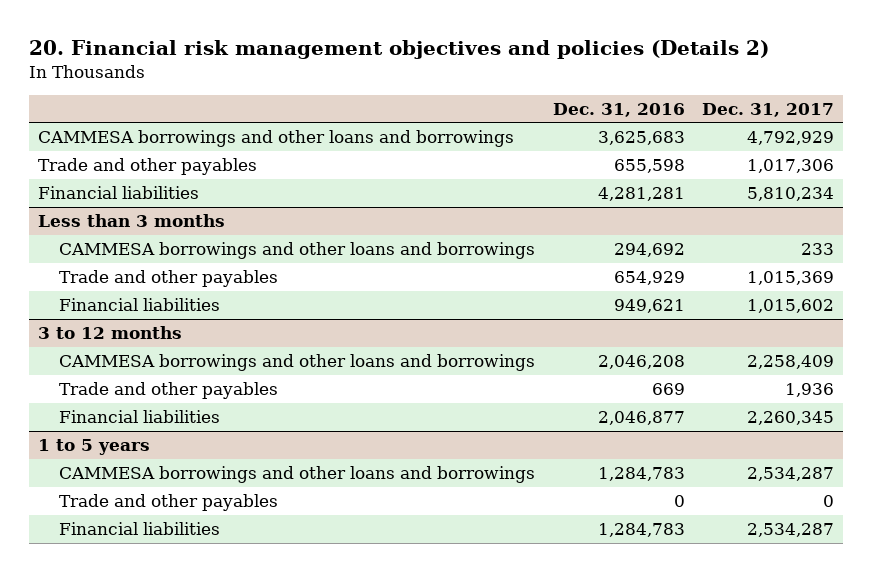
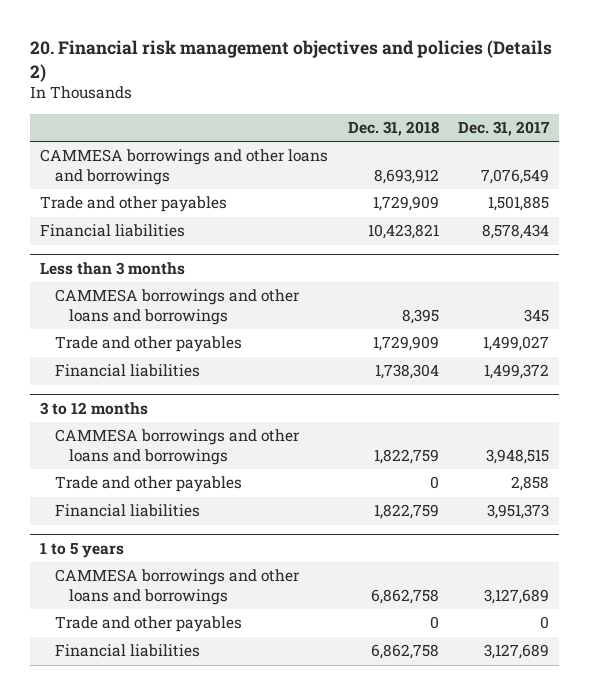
[552,102,685,117] Dec. 31, 2016 -> none
none -> [347,121,439,137] Dec. 31, 2018
[747,130,835,145] 4,792,929 -> [481,168,550,184] 7,076,549
[747,158,835,173] 1,017,306 -> [488,196,550,212] 1,501,885
[747,186,835,201] 5,810,234 -> [482,224,550,240] 8,578,434
[801,242,835,255] 233 -> [524,308,550,322] 345
[747,270,835,285] 1,015,369 -> [483,336,550,352] 1,499,027
[747,298,835,313] 1,015,602 -> [484,364,550,380] 1,499,372
[747,354,835,369] 2,258,409 -> [486,448,550,464] 3,948,515
[785,382,835,397] 1,936 -> [511,476,550,492] 2,858
[747,410,835,425] 2,260,345 -> [487,504,550,520] 3,951,373
[747,466,835,481] 2,534,287 -> [484,588,550,604] 3,127,689
[747,522,835,537] 2,534,287 -> [484,644,550,660] 3,127,689

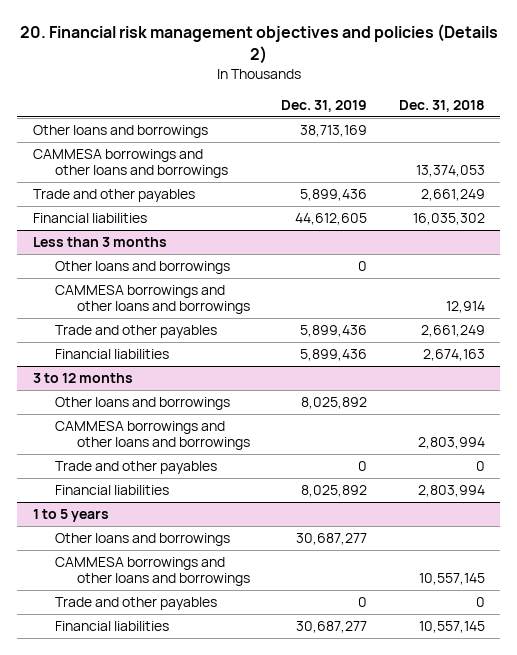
[458,121,551,137] Dec. 31, 2017 -> none
none -> [281,99,368,112] Dec. 31, 2019
none -> [32,125,208,139] Other loans and borrowings
[373,168,439,184] 8,693,912 -> [415,165,485,178] 13,374,053
[372,196,439,212] 1,729,909 -> [420,189,485,202] 2,661,249
[367,224,439,240] 10,423,821 -> [412,213,485,226] 16,035,302
none -> [54,261,230,275] Other loans and borrowings
[401,308,439,324] 8,395 -> [445,301,485,314] 12,914
[372,336,439,352] 1,729,909 -> [420,325,485,338] 2,661,249
[374,364,439,380] 1,738,304 -> [422,349,485,362] 2,674,163
none -> [54,397,230,411] Other loans and borrowings
[373,448,439,464] 1,822,759 -> [417,437,485,450] 2,803,994
[373,504,439,520] 1,822,759 -> [417,485,485,498] 2,803,994
none -> [54,533,230,547] Other loans and borrowings
[370,588,439,604] 6,862,758 -> [418,573,485,586] 10,557,145
[370,644,439,660] 6,862,758 -> [418,621,485,634] 10,557,145

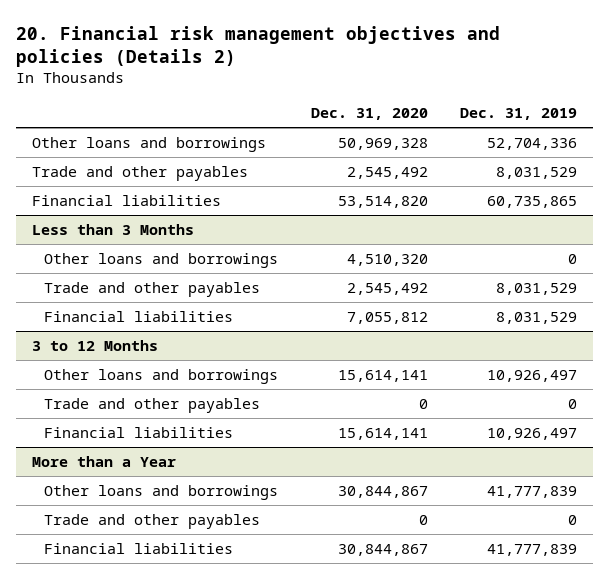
[398,99,485,112] Dec. 31, 2018 -> none
none -> [310,108,428,121] Dec. 31, 2020
[32,149,228,179] CAMMESA borrowings and other loans and borrowings -> none
[300,125,368,138] 38,713,169 -> [486,137,577,150] 52,704,336
[300,189,368,202] 5,899,436 -> [495,166,577,179] 8,031,529
[295,213,368,226] 44,612,605 -> [486,195,577,208] 60,735,865
[32,237,167,248] Less than 3 months -> [32,223,195,235] Less than 3 Months
[54,285,250,315] CAMMESA borrowings and other loans and borrowings -> none
[54,421,250,451] CAMMESA borrowings and other loans and borrowings -> none
[300,325,368,338] 5,899,436 -> [495,282,577,295] 8,031,529
[300,349,368,362] 5,899,436 -> [495,311,577,324] 8,031,529
[32,373,133,384] 3 to 12 months -> [32,339,159,351] 3 to 12 Months
[301,397,368,410] 8,025,892 -> [486,369,577,382] 10,926,497
[32,509,109,523] 1 to 5 years -> none
[54,557,250,587] CAMMESA borrowings and other loans and borrowings -> none
[301,485,368,498] 8,025,892 -> [486,427,577,440] 10,926,497
none -> [32,455,177,467] More than a Year
[296,533,368,546] 30,687,277 -> [486,485,577,498] 41,777,839
[296,621,368,634] 30,687,277 -> [486,543,577,556] 41,777,839

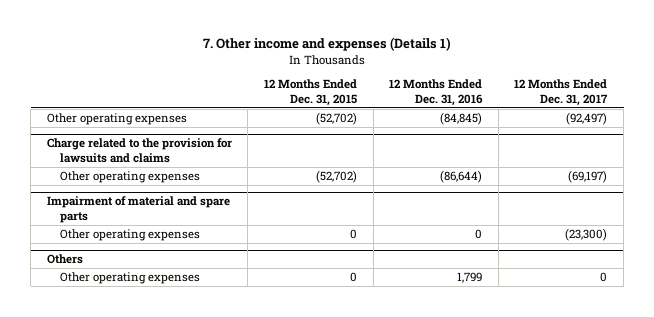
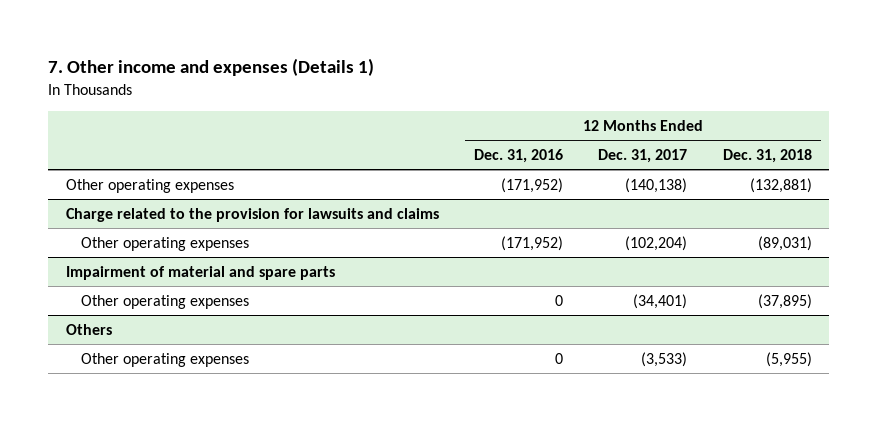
[263,79,357,107] 12 Months Ended Dec. 31, 2015 -> none
none -> [722,149,812,164] Dec. 31, 2018
[440,112,483,126] (84,845) -> [500,177,563,193] (171,952)
[566,112,608,126] (92,497) -> [625,177,688,193] (140,138)
[440,170,483,184] (86,644) -> [500,235,563,251] (171,952)
[568,170,608,184] (69,197) -> [625,235,688,251] (102,204)
[565,228,608,242] (23,300) -> [633,293,688,309] (34,401)
[457,272,483,284] 1,799 -> [554,352,563,364] 0
[600,272,608,283] 0 -> [641,351,688,367] (3,533)

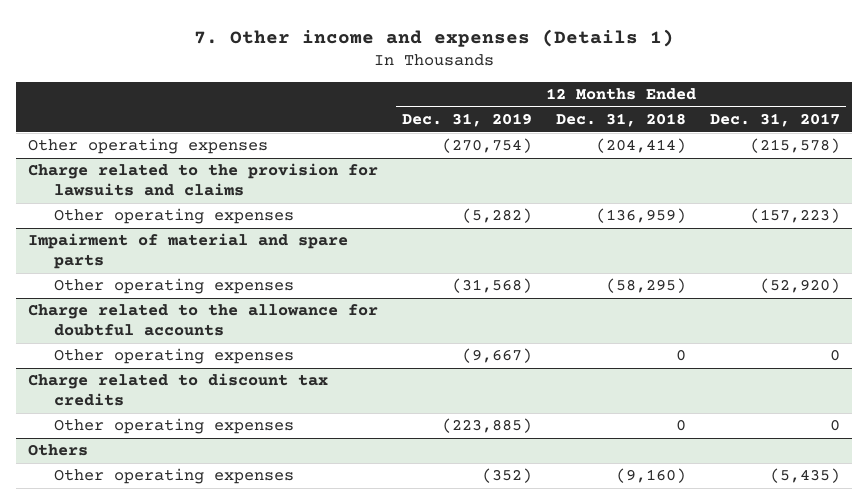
[473,149,563,164] Dec. 31, 2016 -> none
none -> [402,113,533,128] Dec. 31, 2019
[625,177,688,193] (140,138) -> [749,138,840,154] (215,578)
[749,177,812,193] (132,881) -> [596,138,687,154] (204,414)
[625,235,688,251] (102,204) -> [749,208,840,224] (157,223)
[757,235,812,251] (89,031) -> [596,208,687,224] (136,959)
[633,293,688,309] (34,401) -> [759,278,840,294] (52,920)
[757,293,812,309] (37,895) -> [606,278,687,294] (58,295)
none -> [28,304,379,337] Charge related to the allowance for doubtful accounts
none -> [54,348,295,365] Other operating expenses
none -> [28,373,329,407] Charge related to discount tax credits
none -> [54,418,295,435] Other operating expenses
[641,351,688,367] (3,533) -> [769,468,840,484] (5,435)
[765,351,812,367] (5,955) -> [616,468,687,484] (9,160)

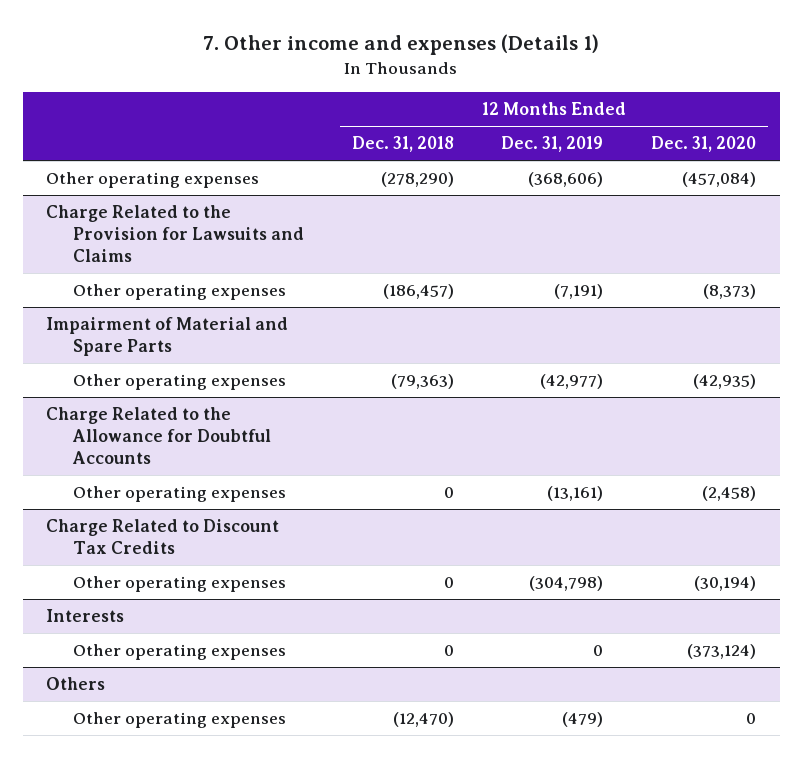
[709,113,840,128] Dec. 31, 2017 -> none
none -> [650,136,756,153] Dec. 31, 2020
[442,138,533,154] (270,754) -> [528,172,604,188] (368,606)
[596,138,687,154] (204,414) -> [380,172,454,188] (278,290)
[28,163,379,197] Charge related to the provision for lawsuits and claims -> [46,205,304,263] Charge Related to the Provision for Lawsuits and Claims
[462,208,533,224] (5,282) -> [554,284,604,300] (7,191)
[596,208,687,224] (136,959) -> [382,284,454,300] (186,457)
[28,233,349,270] Impairment of material and spare parts -> [46,317,289,357] Impairment of Material and Spare Parts
[452,278,533,294] (31,568) -> [540,374,604,390] (42,977)
[606,278,687,294] (58,295) -> [390,374,454,390] (79,363)
[28,304,379,337] Charge related to the allowance for doubtful accounts -> [46,407,271,465] Charge Related to the Allowance for Doubtful Accounts
[462,348,533,364] (9,667) -> [547,486,604,502] (13,161)
[28,373,329,407] Charge related to discount tax credits -> [46,519,280,555] Charge Related to Discount Tax Credits
[442,418,533,434] (223,885) -> [529,576,604,592] (304,798)
none -> [46,609,125,623] Interests
none -> [72,644,286,661] Other operating expenses
[482,468,533,484] (352) -> [562,712,604,728] (479)
[616,468,687,484] (9,160) -> [392,712,454,728] (12,470)

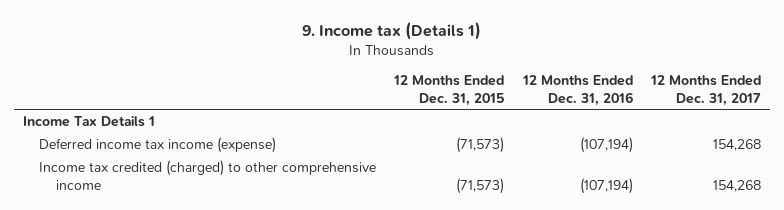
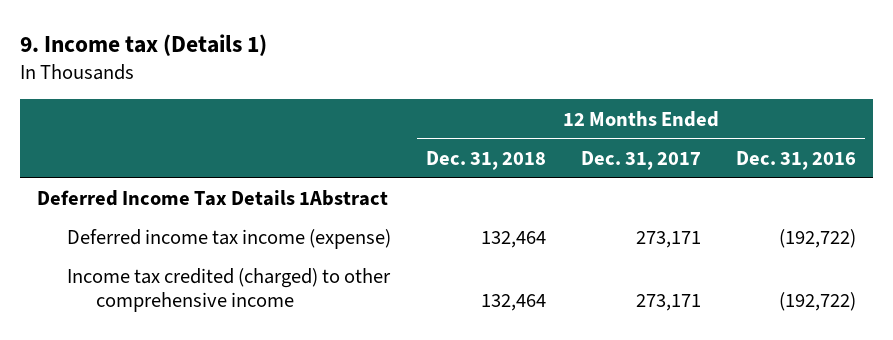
[393,74,505,106] 12 Months Ended Dec. 31, 2015 -> none
none -> [425,150,546,170] Dec. 31, 2018
[23,116,156,128] Income Tax Details 1 -> [37,190,389,207] Deferred Income Tax Details 1Abstract
[579,137,633,154] (107,194) -> [778,229,856,249] (192,722)
[712,139,761,152] 154,268 -> [635,231,701,249] 273,171
[579,177,633,194] (107,194) -> [778,292,856,312] (192,722)
[712,179,761,192] 154,268 -> [635,294,701,312] 273,171

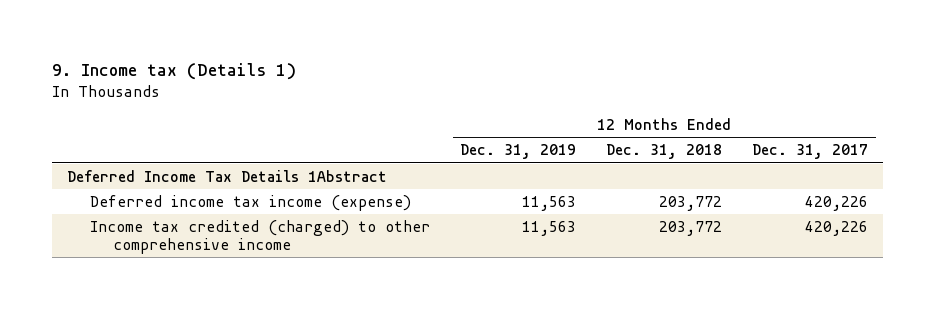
[735,150,856,170] Dec. 31, 2016 -> none
none -> [460,144,577,160] Dec. 31, 2019
[480,231,546,249] 132,464 -> [659,196,723,212] 203,772
[635,231,701,249] 273,171 -> [805,196,869,212] 420,226
[480,294,546,312] 132,464 -> [659,221,723,237] 203,772
[635,294,701,312] 273,171 -> [805,221,869,237] 420,226

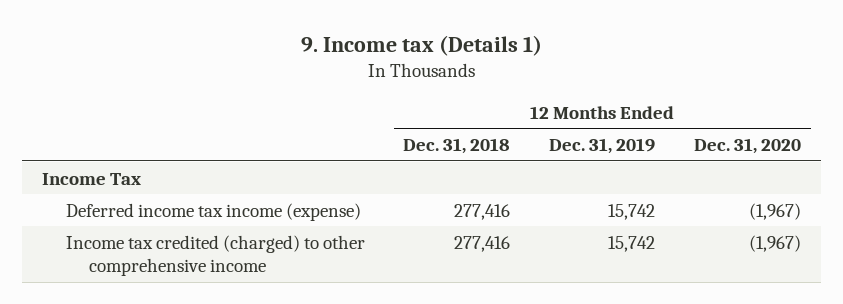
[752,144,869,160] Dec. 31, 2017 -> none
none -> [694,137,802,154] Dec. 31, 2020
[67,170,388,183] Deferred Income Tax Details 1Abstract -> none
none -> [41,172,141,185] Income Tax
[522,196,577,212] 11,563 -> [608,203,656,220] 15,742
[659,196,723,212] 203,772 -> [454,203,511,220] 277,416
[522,221,577,237] 11,563 -> [608,235,656,252] 15,742
[659,221,723,237] 203,772 -> [454,235,511,252] 277,416

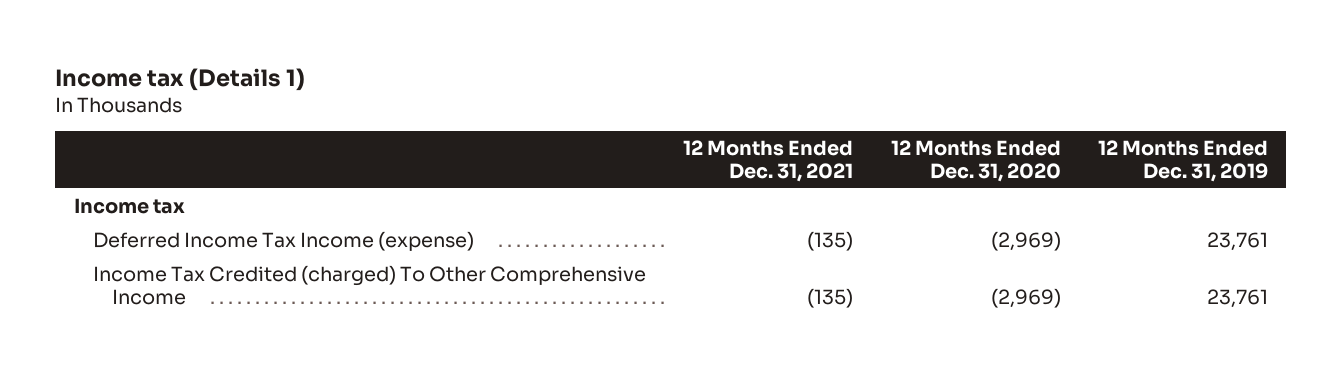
[300,34,542,56] 9. Income tax (Details 1) -> [55,67,306,91] Income tax (Details 1)
[403,137,511,154] Dec. 31, 2018 -> none
none -> [683,140,854,182] 12 Months Ended Dec. 31, 2021
[41,172,141,185] Income Tax -> [74,198,186,215] Income tax
[65,202,361,221] Deferred income tax income (expense) -> [93,231,475,252] Deferred Income Tax Income (expense)
[608,203,656,220] 15,742 -> [1206,232,1268,252] 23,761
[749,202,802,220] (1,967) -> [990,231,1061,252] (2,969)
[65,234,365,276] Income tax credited (charged) to other comprehensive income -> [93,265,647,305] Income Tax Credited (charged) To Other Comprehensive Income
[608,235,656,252] 15,742 -> [1206,288,1268,308] 23,761
[749,234,802,252] (1,967) -> [990,287,1061,308] (2,969)

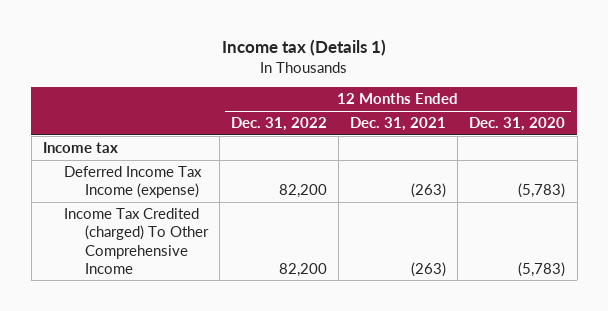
[1097,140,1268,182] 12 Months Ended Dec. 31, 2019 -> none
none -> [231,117,328,132] Dec. 31, 2022
[807,231,854,252] (135) -> [411,183,447,199] (263)
[990,231,1061,252] (2,969) -> [518,183,566,199] (5,783)
[807,287,854,308] (135) -> [411,261,447,277] (263)
[990,287,1061,308] (2,969) -> [518,261,566,277] (5,783)

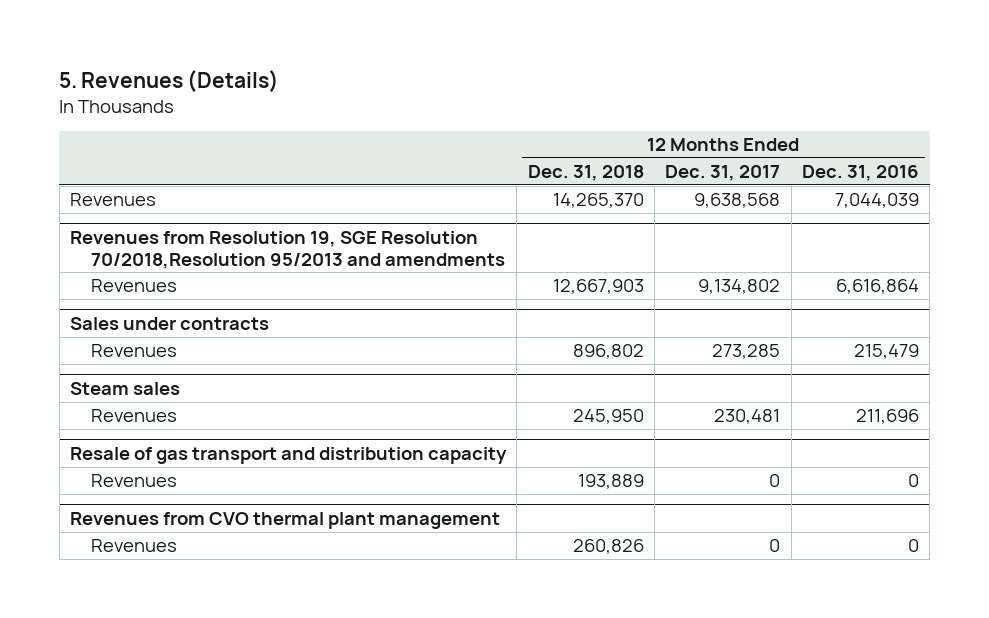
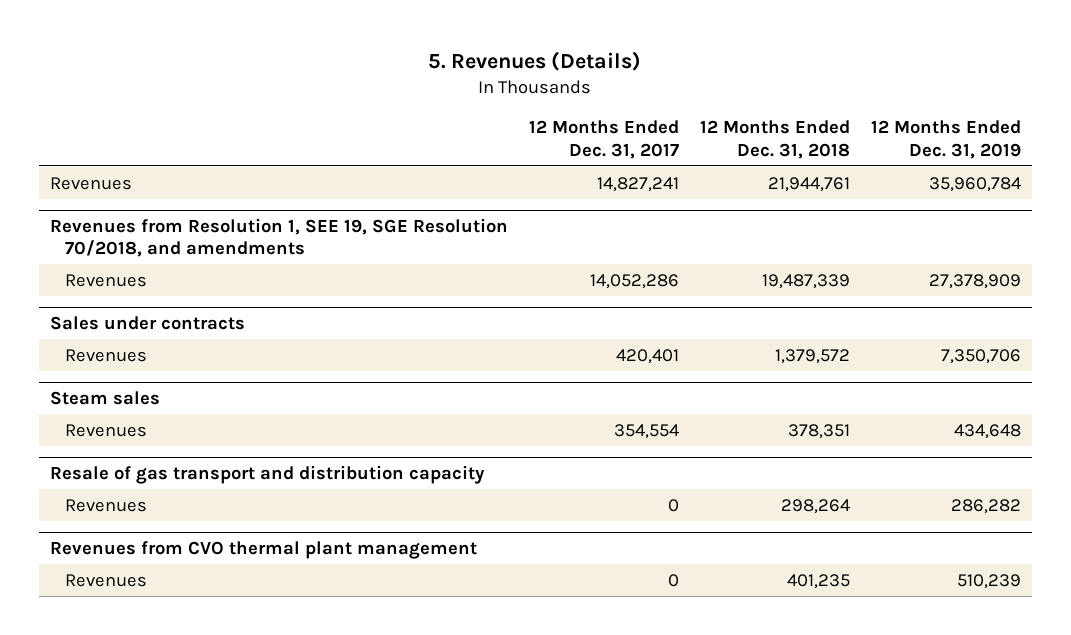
[802,164,920,181] Dec. 31, 2016 -> none
none -> [871,120,1022,159] 12 Months Ended Dec. 31, 2019
[552,193,644,209] 14,265,370 -> [768,176,851,192] 21,944,761
[694,193,781,209] 9,638,568 -> [596,176,679,192] 14,827,241
[70,230,506,269] Revenues from Resolution 19, SGE Resolution 70/2018,Resolution 95/2013 and amendments -> [49,218,508,258] Revenues from Resolution 1, SEE 19, SGE Resolution 70/2018, and amendments
[552,279,644,295] 12,667,903 -> [762,273,851,289] 19,487,339
[698,279,781,295] 9,134,802 -> [589,273,679,289] 14,052,286
[572,344,644,360] 896,802 -> [775,348,851,364] 1,379,572
[712,344,781,360] 273,285 -> [615,348,679,364] 420,401
[572,409,644,425] 245,950 -> [788,423,851,439] 378,351
[714,409,781,425] 230,481 -> [613,423,679,439] 354,554
[577,474,644,490] 193,889 -> [781,498,851,514] 298,264
[572,539,644,555] 260,826 -> [787,573,851,589] 401,235

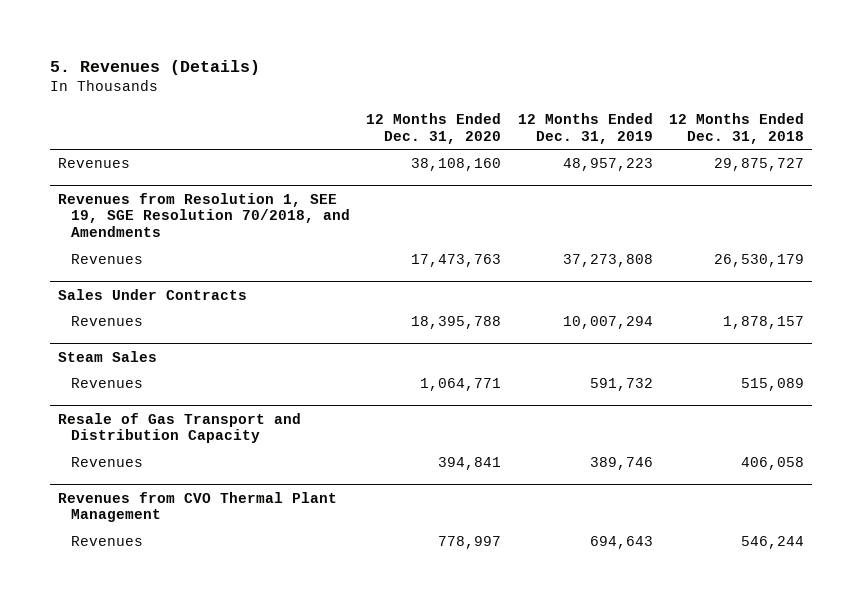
[528,120,679,159] 12 Months Ended Dec. 31, 2017 -> none
none -> [366,113,502,144] 12 Months Ended Dec. 31, 2020
[768,176,851,192] 21,944,761 -> [714,158,805,172] 29,875,727
[929,176,1022,192] 35,960,784 -> [562,158,653,172] 48,957,223
[49,218,508,258] Revenues from Resolution 1, SEE 19, SGE Resolution 70/2018, and amendments -> [58,192,351,237] Revenues from Resolution 1, SEE 19, SGE Resolution 70/2018, and Amendments
[762,273,851,289] 19,487,339 -> [714,254,805,268] 26,530,179
[929,273,1022,289] 27,378,909 -> [562,254,653,268] 37,273,808
[49,316,245,331] Sales under contracts -> [58,288,248,300] Sales Under Contracts
[775,348,851,364] 1,379,572 -> [723,316,805,330] 1,878,157
[941,348,1022,364] 7,350,706 -> [562,316,653,330] 10,007,294
[49,391,160,406] Steam sales -> [58,350,158,362] Steam Sales
[788,423,851,439] 378,351 -> [741,378,805,392] 515,089
[954,423,1022,439] 434,648 -> [589,378,653,392] 591,732
[49,465,485,485] Resale of gas transport and distribution capacity -> [58,412,302,444] Resale of Gas Transport and Distribution Capacity
[781,498,851,514] 298,264 -> [741,457,805,471] 406,058
[951,498,1022,514] 286,282 -> [589,457,653,471] 389,746
[49,541,477,560] Revenues from CVO thermal plant management -> [58,491,338,523] Revenues from CVO Thermal Plant Management
[787,573,851,589] 401,235 -> [741,536,805,550] 546,244
[957,573,1022,589] 510,239 -> [589,536,653,550] 694,643

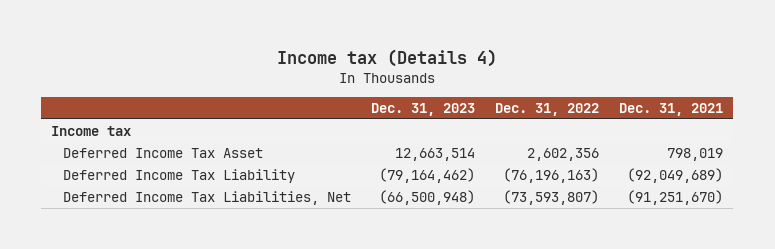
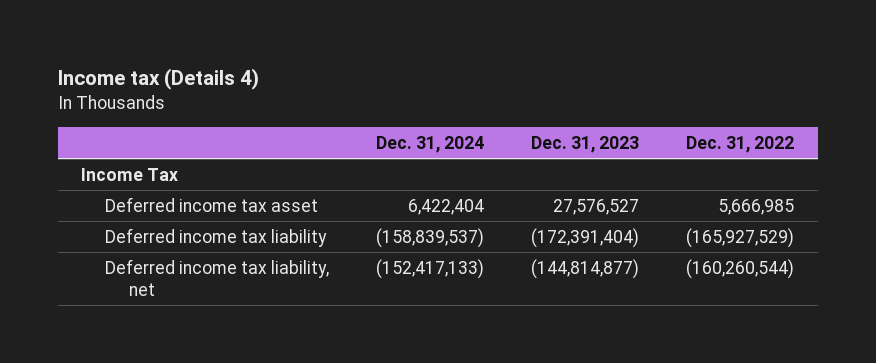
[619,103,724,117] Dec. 31, 2021 -> none
none -> [376,135,485,153] Dec. 31, 2024
[51,126,132,137] Income tax -> [81,167,179,181] Income Tax
[63,148,264,159] Deferred Income Tax Asset -> [105,196,319,212] Deferred income tax asset
[395,148,476,162] 12,663,514 -> [553,198,640,215] 27,576,527
[527,148,600,162] 2,602,356 -> [718,198,795,215] 5,666,985
[63,169,296,184] Deferred Income Tax Liability -> [105,227,328,247] Deferred income tax liability
[379,168,476,184] (79,164,462) -> [531,227,640,248] (172,391,404)
[503,168,600,184] (76,196,163) -> [686,227,795,248] (165,927,529)
[63,191,352,206] Deferred Income Tax Liabilities, Net -> [105,258,330,296] Deferred income tax liability, net
[379,190,476,206] (66,500,948) -> [531,258,640,279] (144,814,877)
[503,190,600,206] (73,593,807) -> [686,258,795,279] (160,260,544)

